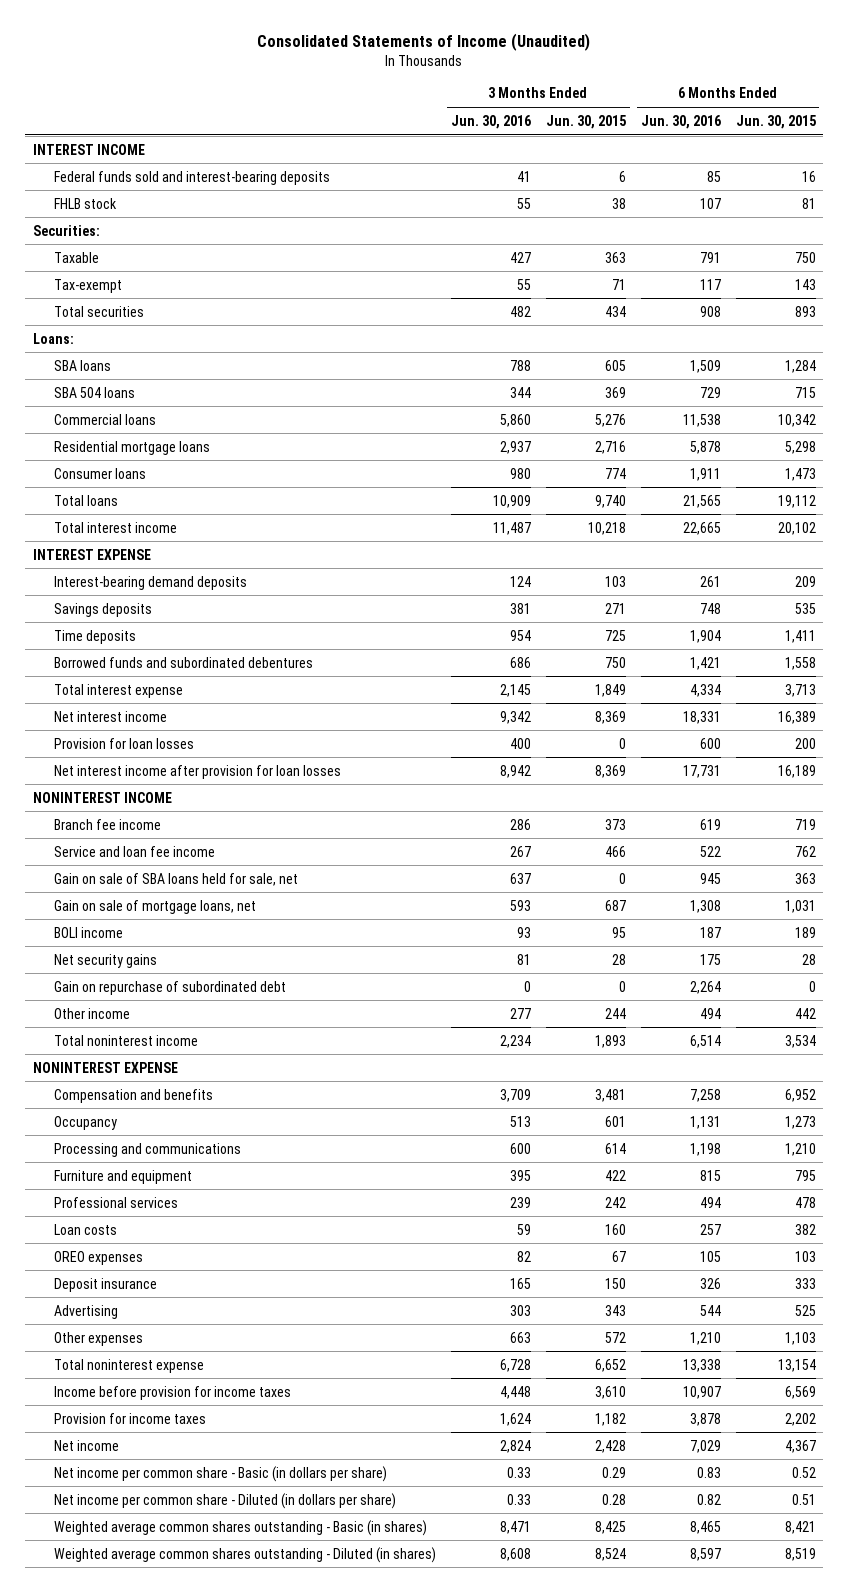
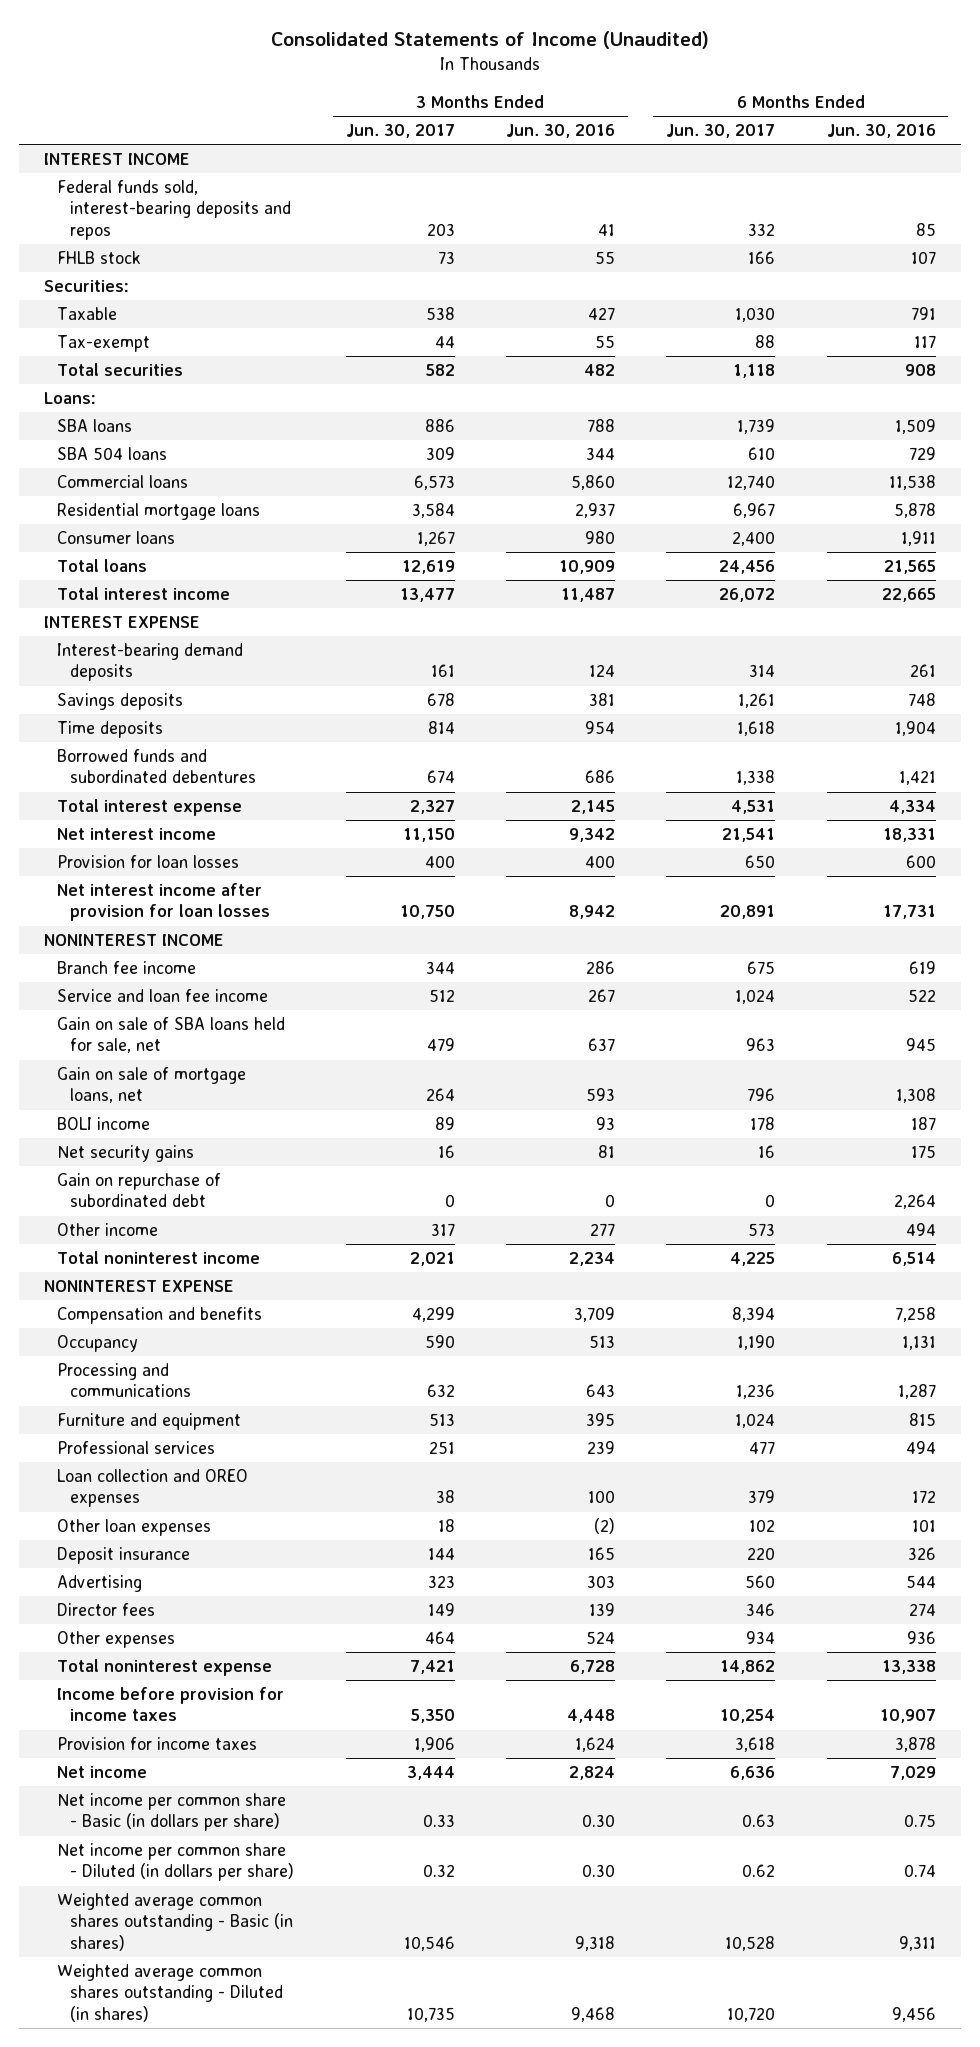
[545,114,626,129] Jun. 30, 2015 -> none
[735,114,816,129] Jun. 30, 2015 -> none
none -> [345,124,455,139] Jun. 30, 2017
none -> [666,124,776,139] Jun. 30, 2017
[54,170,331,185] Federal funds sold and interest-bearing deposits -> [57,180,292,240] Federal funds sold, interest-bearing deposits and repos
[509,1142,531,1154] 600 -> [586,1384,616,1398] 643
[689,1142,721,1156] 1,198 -> [897,1384,936,1400] 1,287
[54,1223,118,1235] Loan costs -> none
none -> [57,1469,249,1508] Loan collection and OREO expenses
[54,1250,144,1265] OREO expenses -> [57,1519,212,1537] Other loan expenses
[516,1250,531,1262] 82 -> [594,1518,616,1535] (2)
[699,1250,721,1262] 105 -> [911,1519,936,1533] 101
none -> [57,1603,156,1617] Director fees
[509,1331,531,1343] 663 -> [586,1631,616,1645] 524
[689,1331,721,1345] 1,210 -> [906,1631,936,1645] 936
[506,1466,531,1478] 0.33 -> [582,1814,616,1828] 0.30
[696,1466,721,1478] 0.83 -> [903,1814,936,1828] 0.75
[506,1493,531,1505] 0.33 -> [582,1864,616,1878] 0.30
[696,1493,721,1505] 0.82 -> [903,1864,936,1878] 0.74
[499,1520,531,1534] 8,471 -> [575,1935,616,1951] 9,318
[689,1520,721,1534] 8,465 -> [898,1935,936,1951] 9,311
[499,1547,531,1561] 8,608 -> [571,2006,616,2022] 9,468
[689,1547,721,1561] 8,597 -> [891,2006,936,2022] 9,456

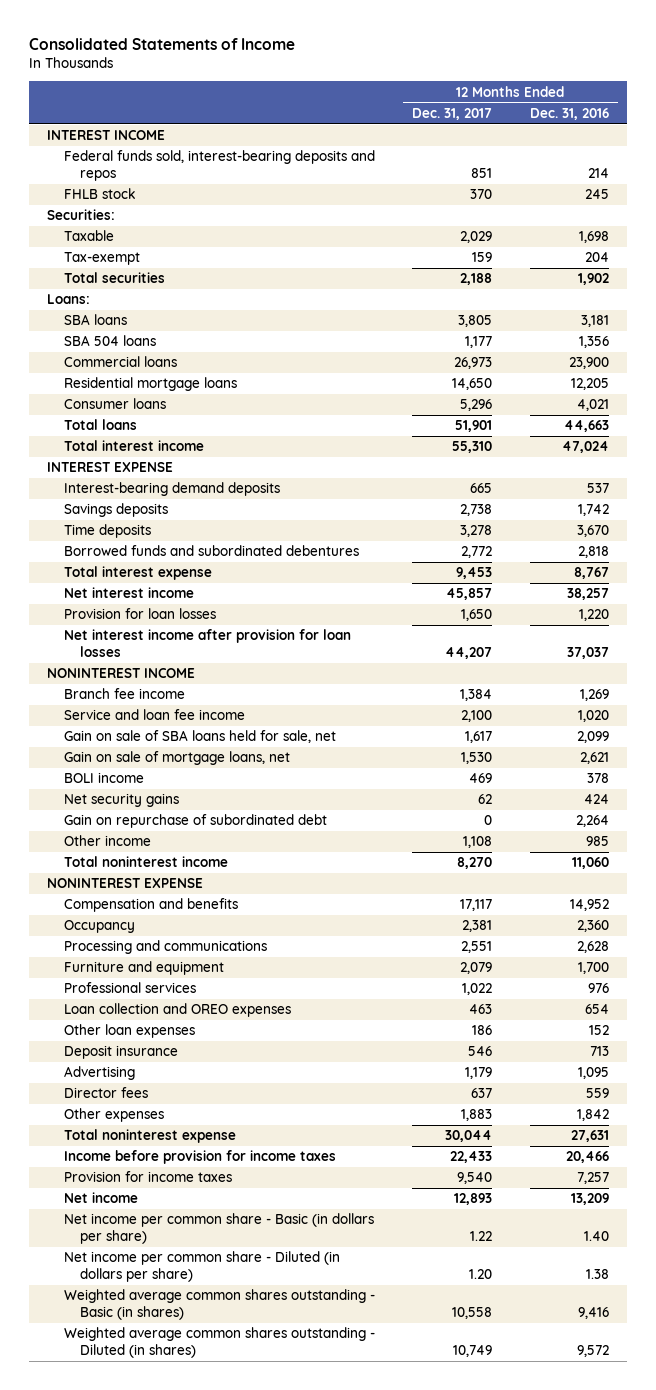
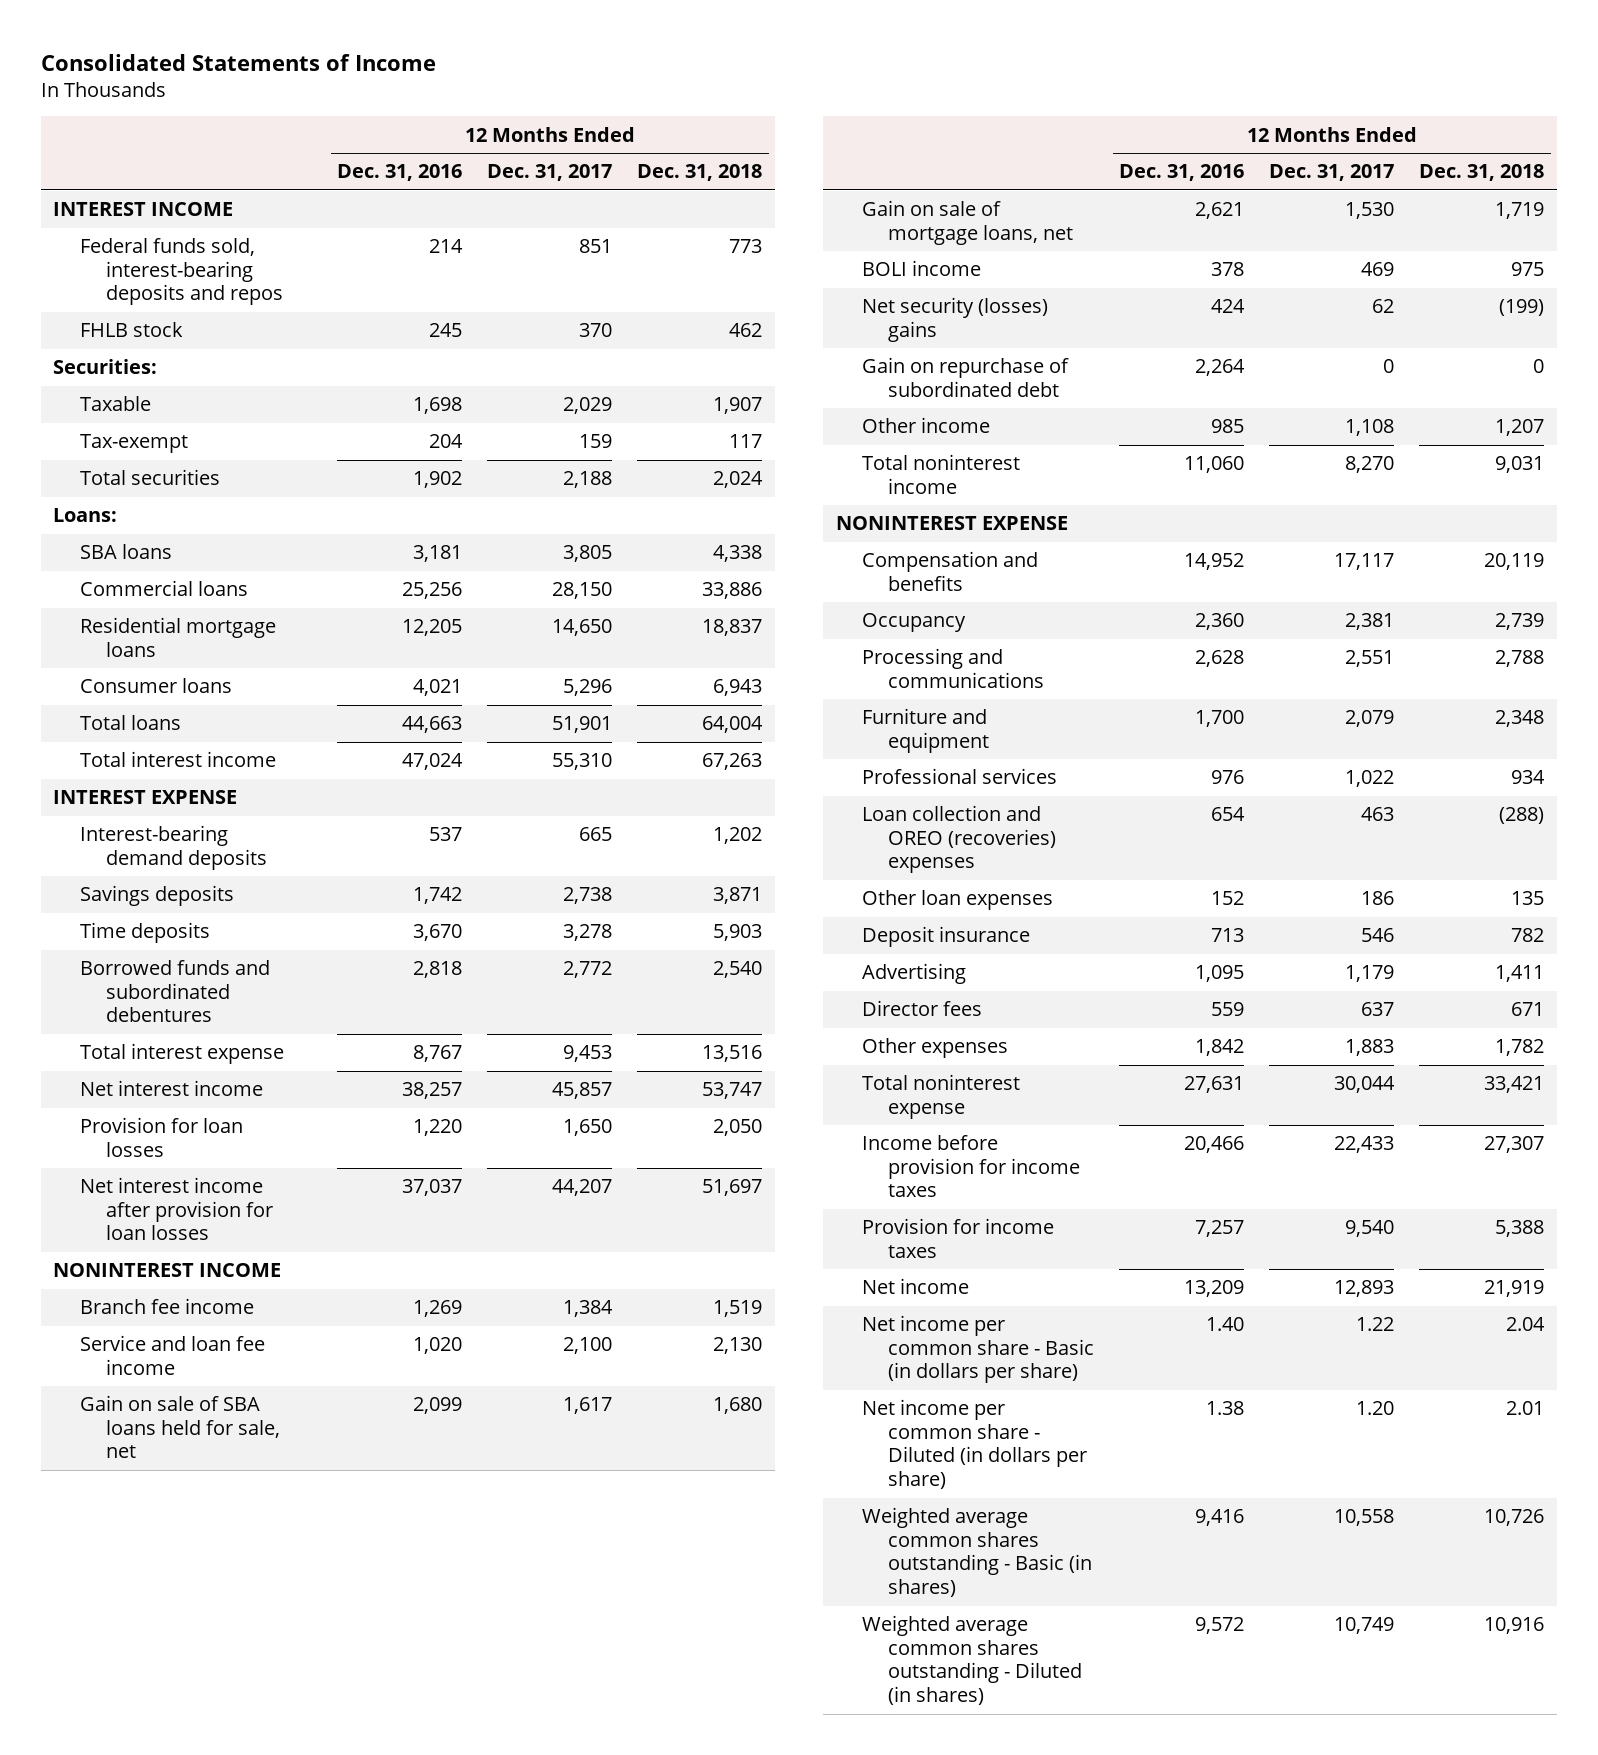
none -> [637,164,763,182] Dec. 31, 2018
[63,335,156,347] SBA 504 loans -> none
[454,357,493,370] 26,973 -> [552,582,613,600] 28,150
[568,357,609,370] 23,900 -> [401,582,462,600] 25,256
[63,793,179,808] Net security gains -> [861,297,1048,342] Net security (losses) gains
[63,1003,291,1018] Loan collection and OREO expenses -> [861,805,1057,874] Loan collection and OREO (recoveries) expenses

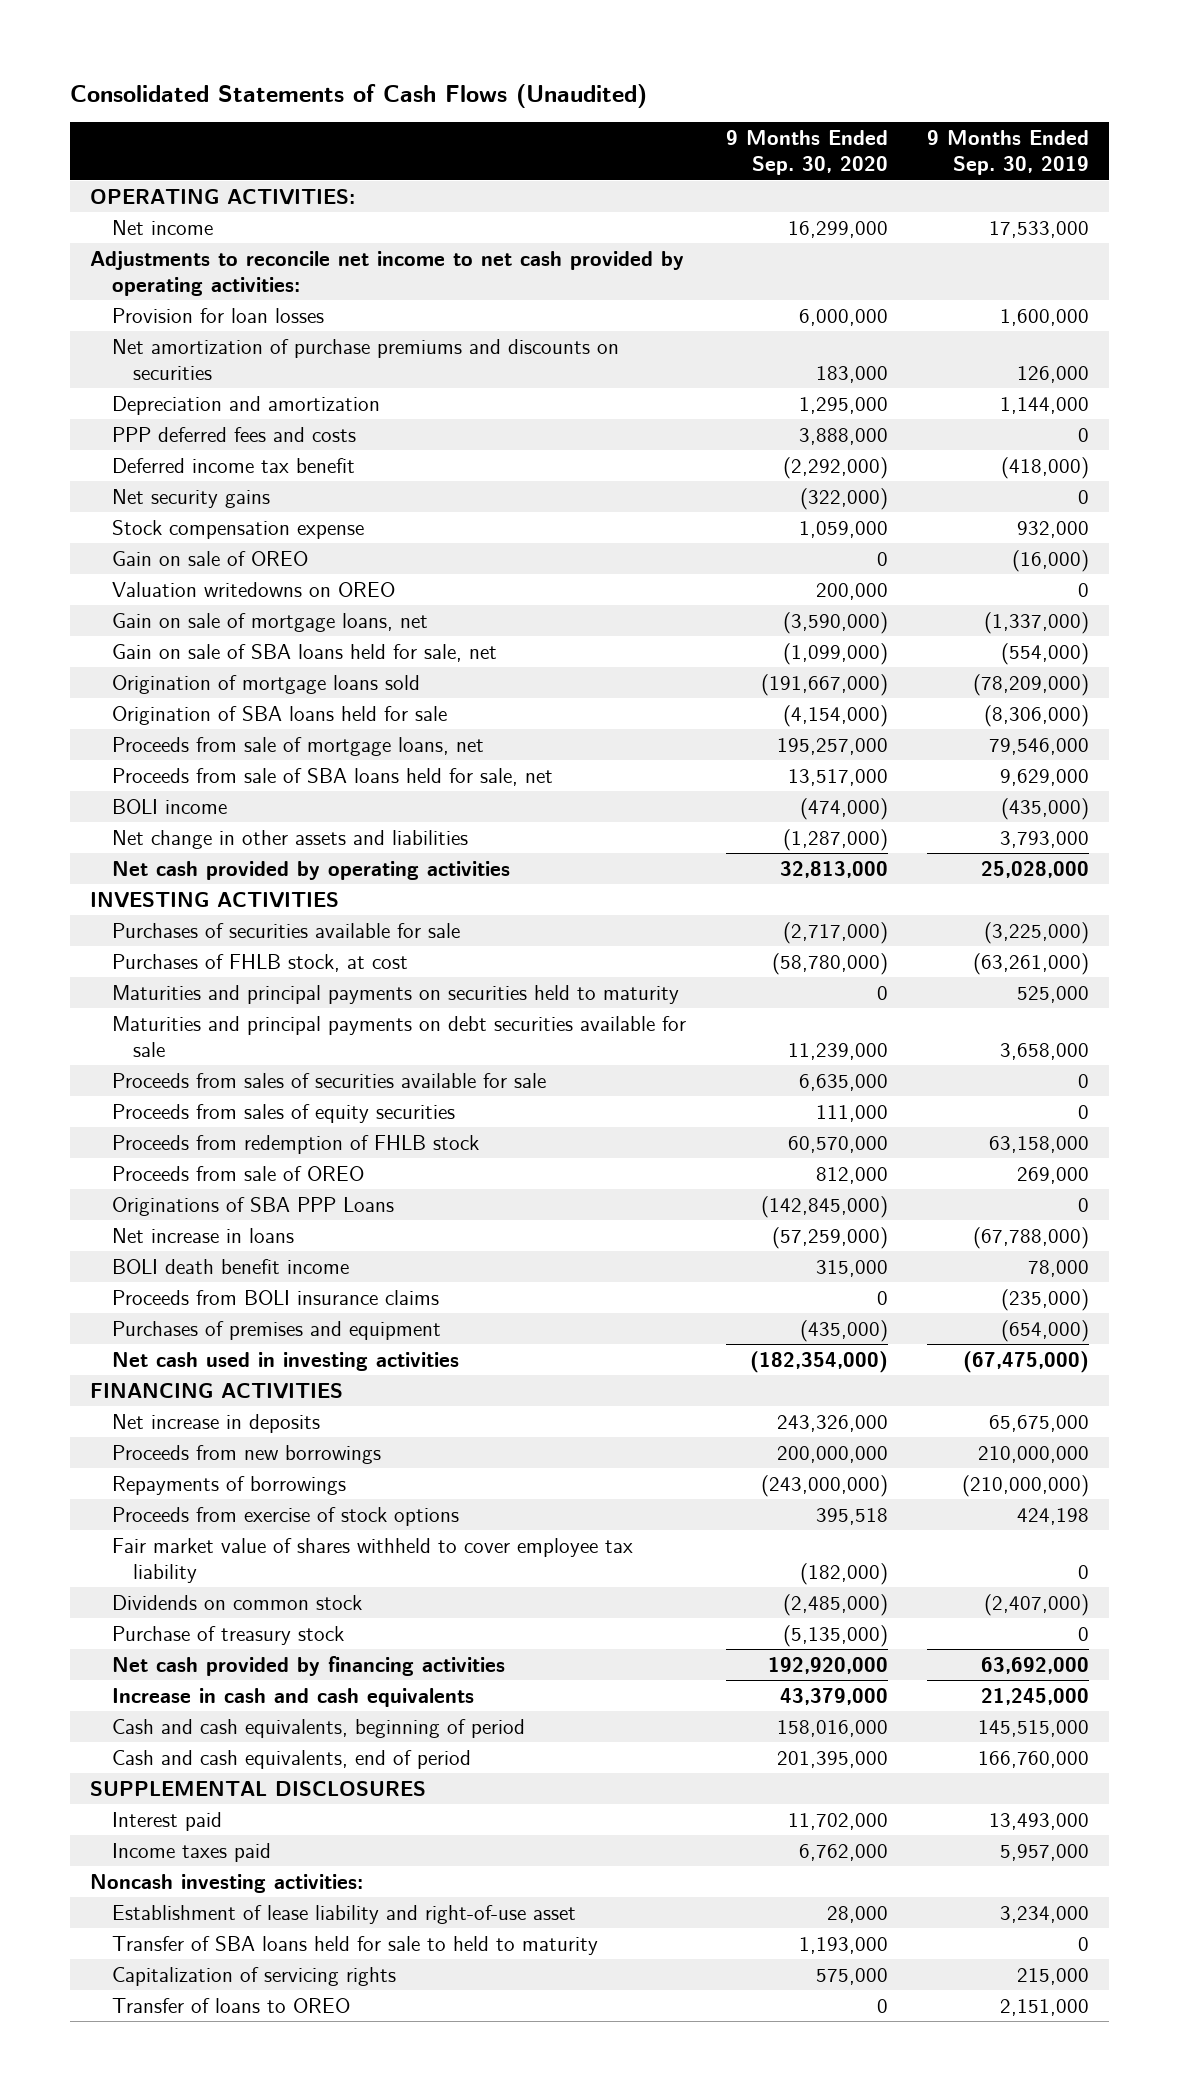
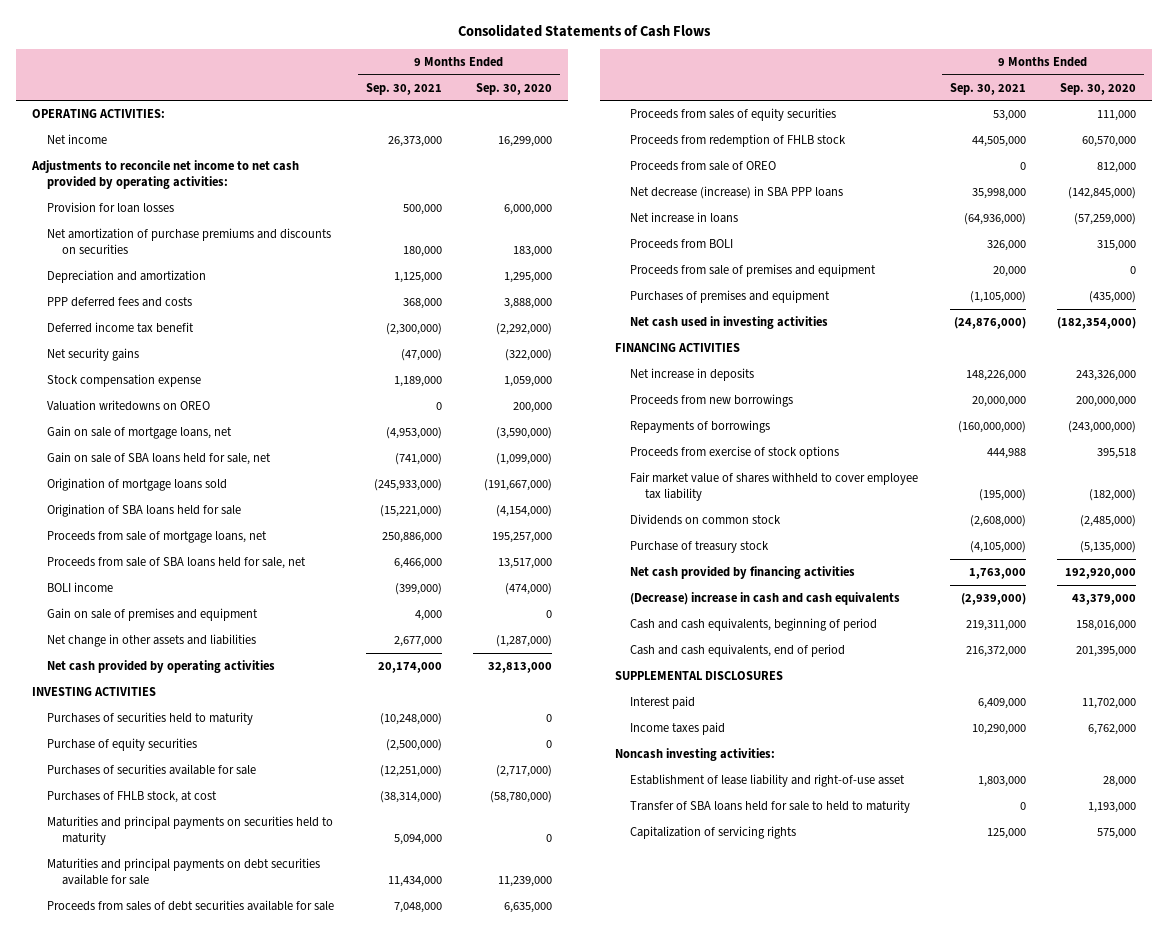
[70,83,648,108] Consolidated Statements of Cash Flows (Unaudited) -> [457,23,711,37] Consolidated Statements of Cash Flows
[927,130,1090,175] 9 Months Ended Sep. 30, 2019 -> none
none -> [366,82,443,95] Sep. 30, 2021
[111,550,308,566] Gain on sale of OREO -> none
none -> [46,608,258,622] Gain on sale of premises and equipment
none -> [46,712,253,726] Purchases of securities held to maturity
none -> [46,738,197,752] Purchase of equity securities
[111,1072,546,1088] Proceeds from sales of securities available for sale -> [46,900,334,912] Proceeds from sales of debt securities available for sale
[111,1196,394,1216] Originations of SBA PPP Loans -> [630,186,844,200] Net decrease (increase) in SBA PPP loans
[111,1289,439,1305] Proceeds from BOLI insurance claims -> none
[111,1258,349,1274] BOLI death benefit income -> [630,239,734,250] Proceeds from BOLI
none -> [630,264,877,278] Proceeds from sale of premises and equipment
[111,1687,474,1707] Increase in cash and cash equivalents -> [630,592,901,606] (Decrease) increase in cash and cash equivalents
[111,1997,350,2013] Transfer of loans to OREO -> none

